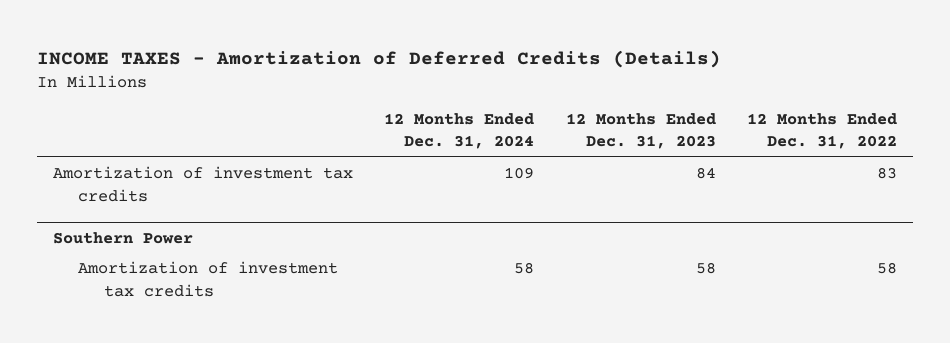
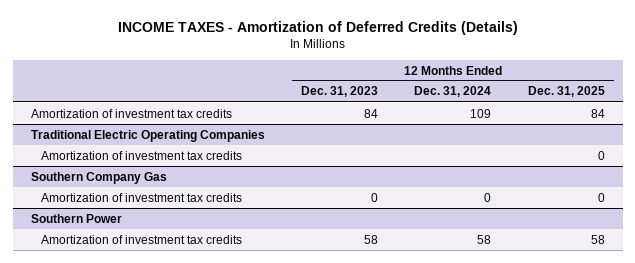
[747,113,898,150] 12 Months Ended Dec. 31, 2022 -> none
none -> [527,86,605,98] Dec. 31, 2025
none -> [30,129,265,142] Traditional Electric Operating Companies
none -> [40,150,242,160] Amortization of investment tax credits
none -> [30,171,167,184] Southern Company Gas
none -> [40,192,242,202] Amortization of investment tax credits

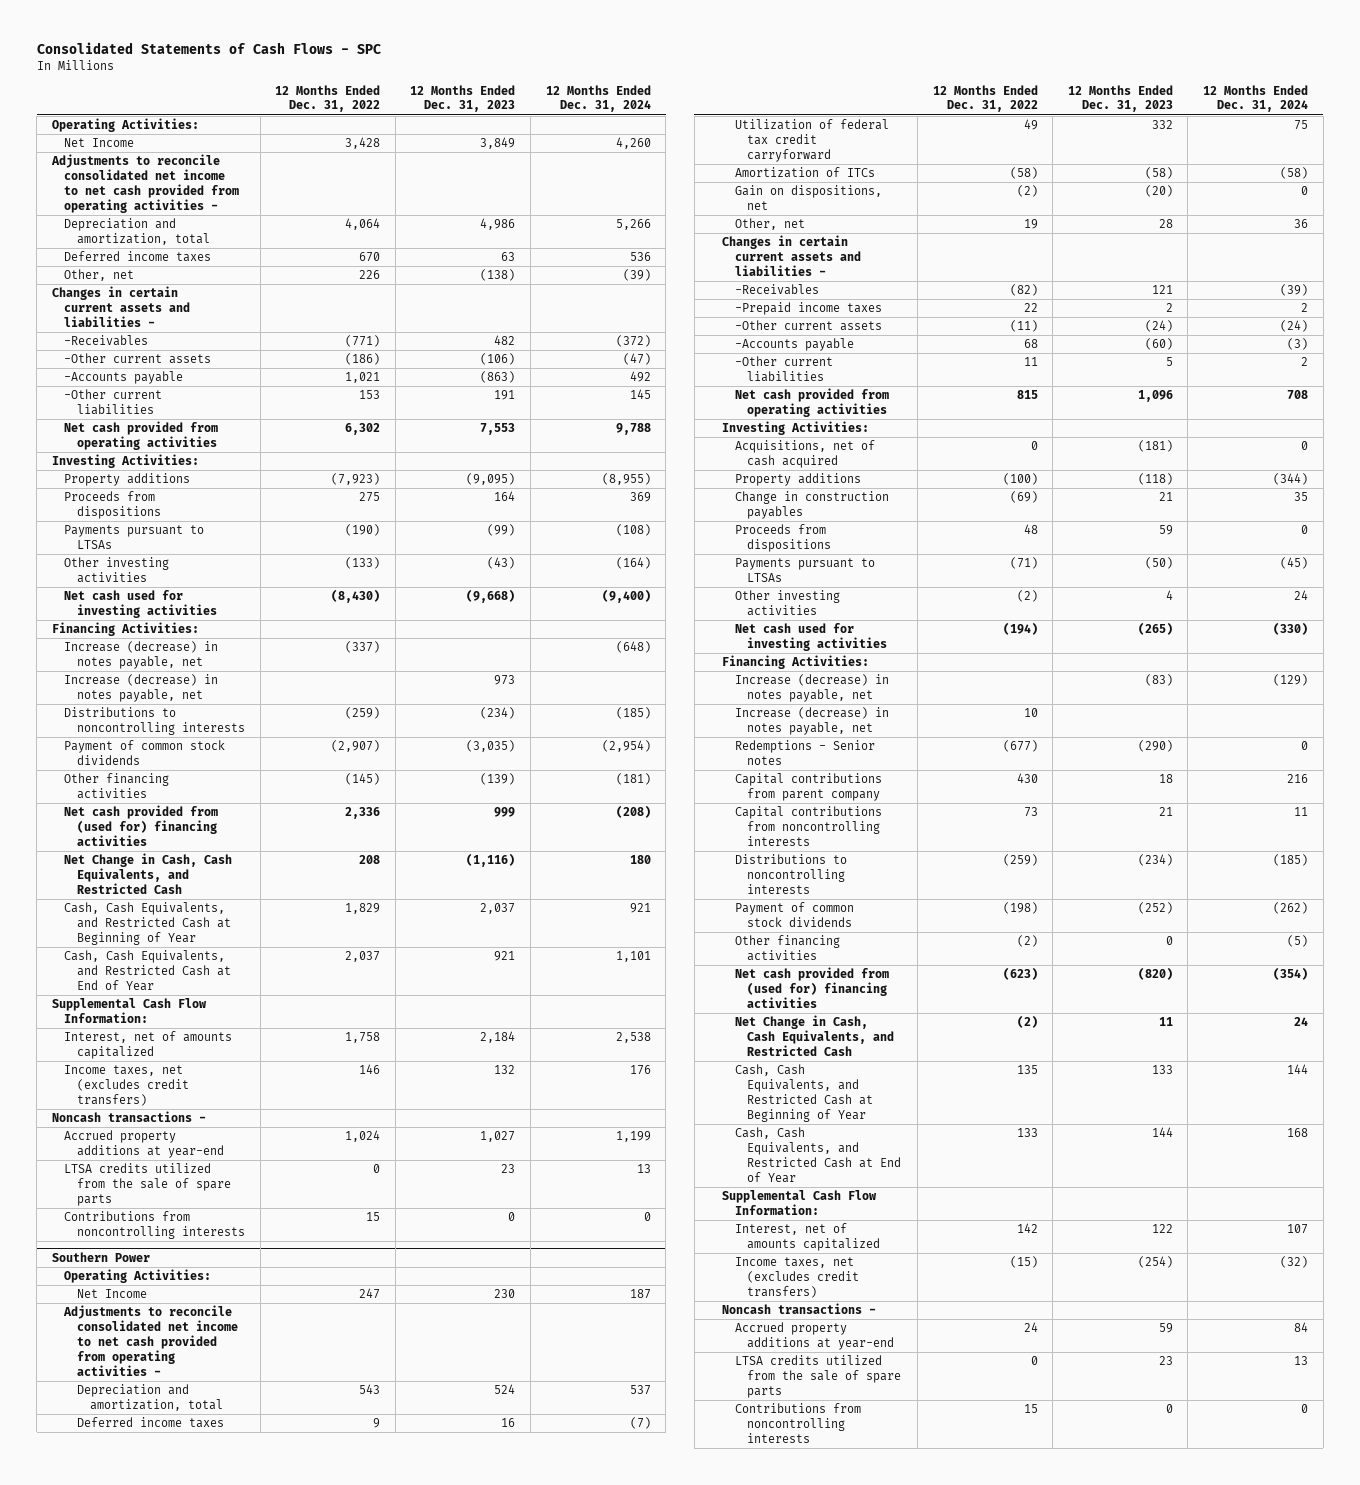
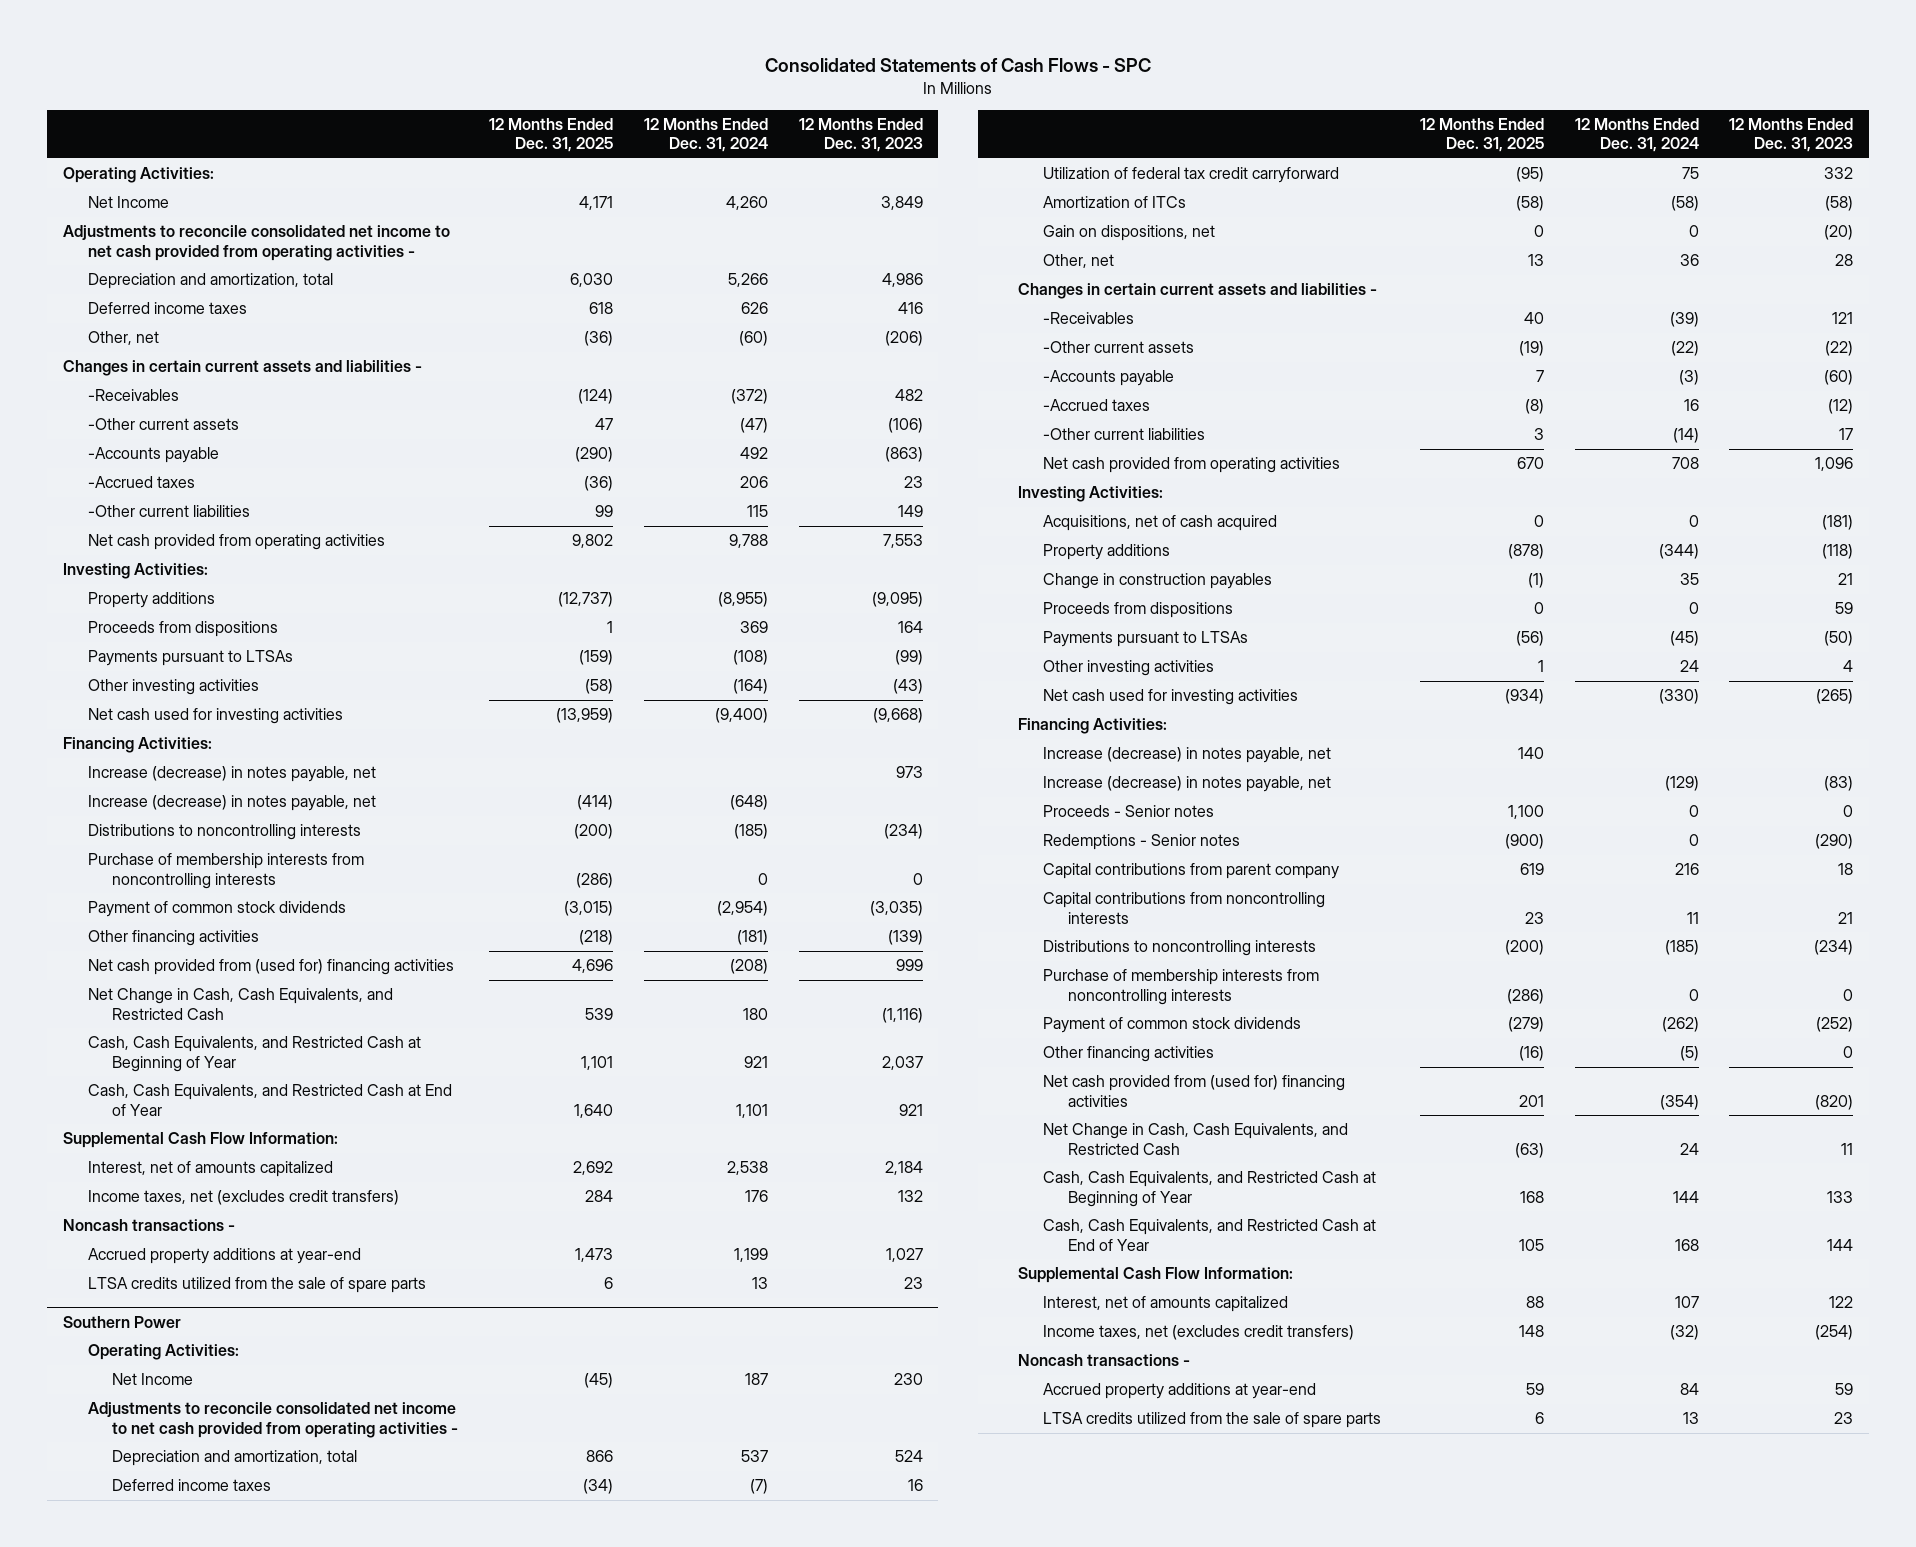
[275,84,381,113] 12 Months Ended Dec. 31, 2022 -> none
none -> [489,118,614,153] 12 Months Ended Dec. 31, 2025
[501,252,516,262] 63 -> [897,302,923,315] 416
[629,252,651,262] 536 -> [740,302,768,315] 626
[480,269,516,282] (138) -> [884,331,923,347] (206)
[622,269,651,282] (39) -> [738,331,768,347] (60)
none -> [87,476,195,489] -Accrued taxes
[494,390,516,401] 191 -> [897,505,923,518] 149
[629,389,651,400] 145 -> [746,505,768,518] 115
[64,641,219,670] Increase (decrease) in notes payable, net -> [87,795,376,812] Increase (decrease) in notes payable, net
none -> [87,853,364,889] Purchase of membership interests from noncontrolling interests
[64,1211,246,1240] Contributions from noncontrolling interests -> none
[734,302,882,316] -Prepaid income taxes -> none
[1144,320,1173,333] (24) -> [1825,341,1854,357] (22)
[1280,320,1309,333] (24) -> [1670,341,1699,357] (22)
none -> [1043,399,1151,412] -Accrued taxes
[1165,357,1173,367] 5 -> [1839,428,1854,441] 17
[1301,357,1309,367] 2 -> [1672,428,1699,444] (14)
[734,674,889,703] Increase (decrease) in notes payable, net -> [1043,776,1332,793] Increase (decrease) in notes payable, net
none -> [1043,805,1215,818] Proceeds - Senior notes
none -> [1043,969,1320,1005] Purchase of membership interests from noncontrolling interests
[734,1403,861,1443] Contributions from noncontrolling interests -> none

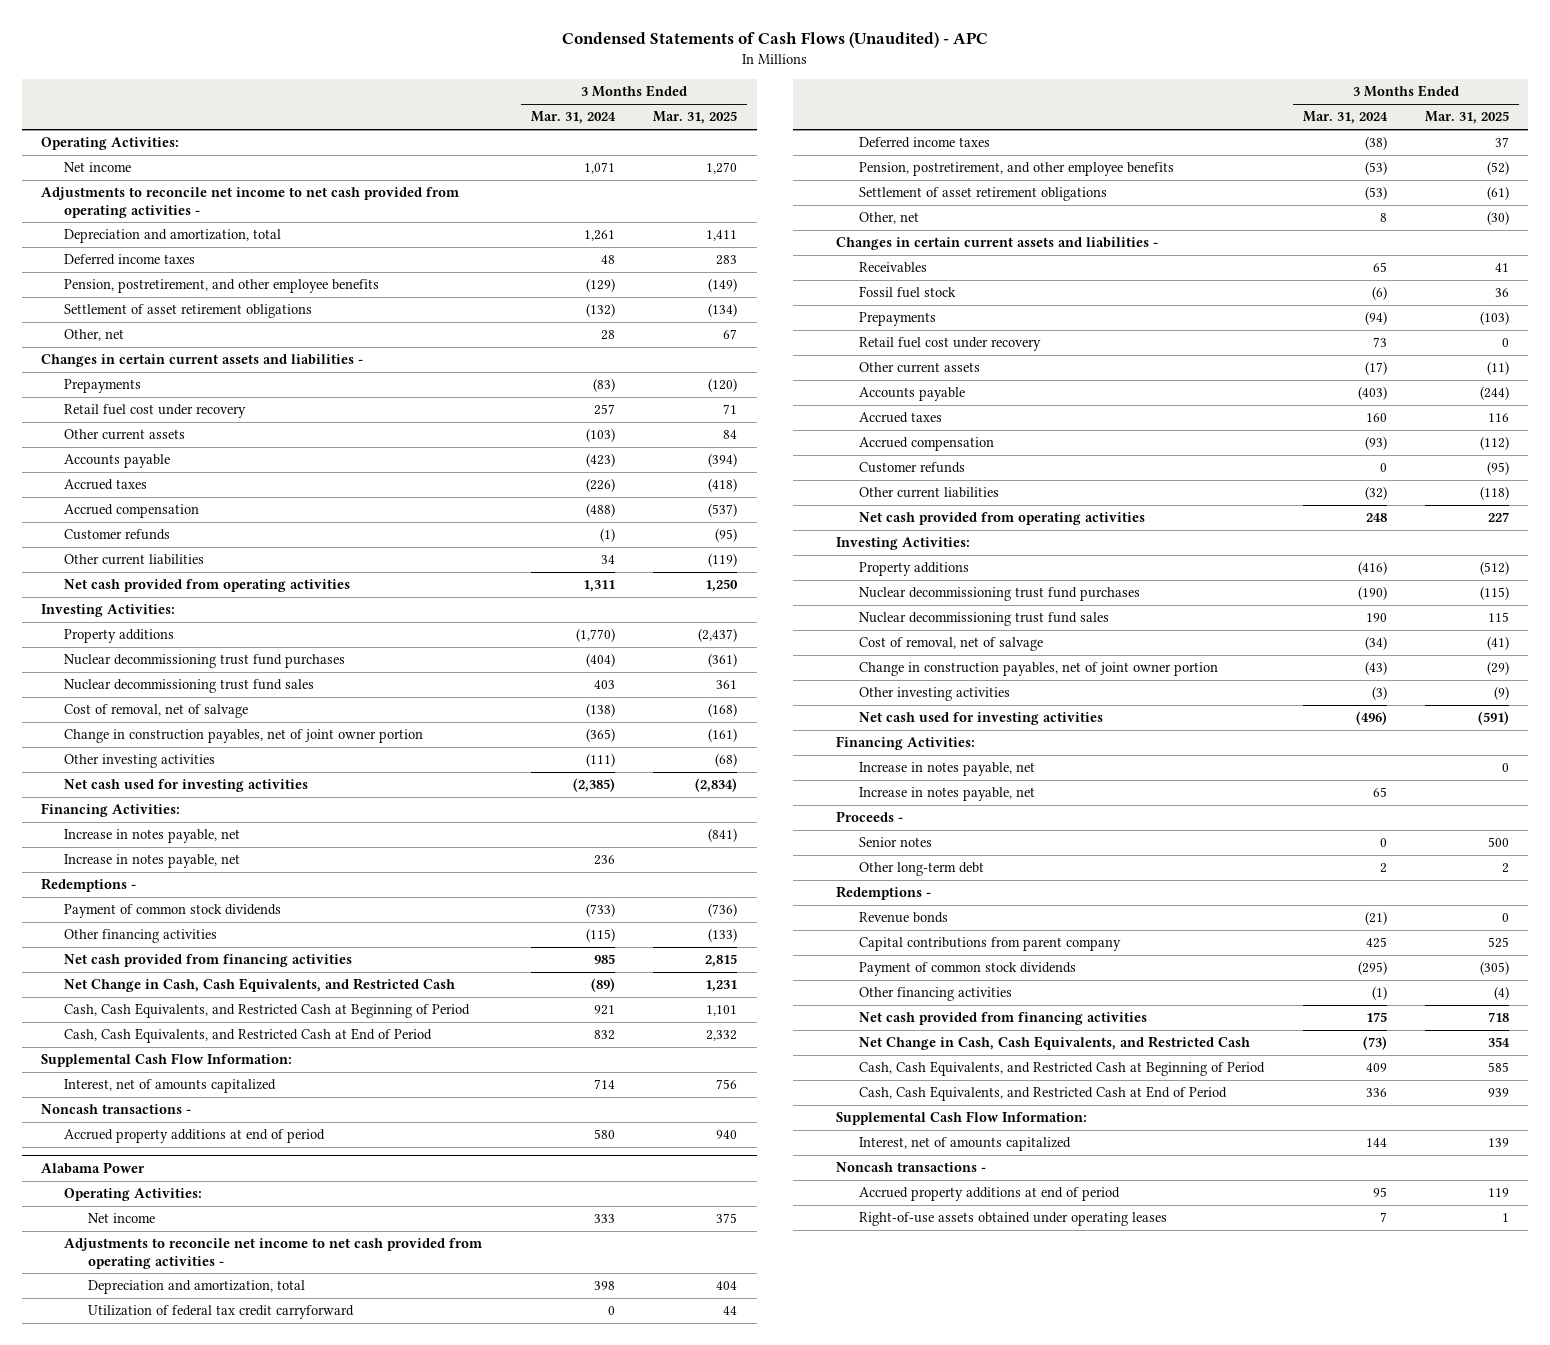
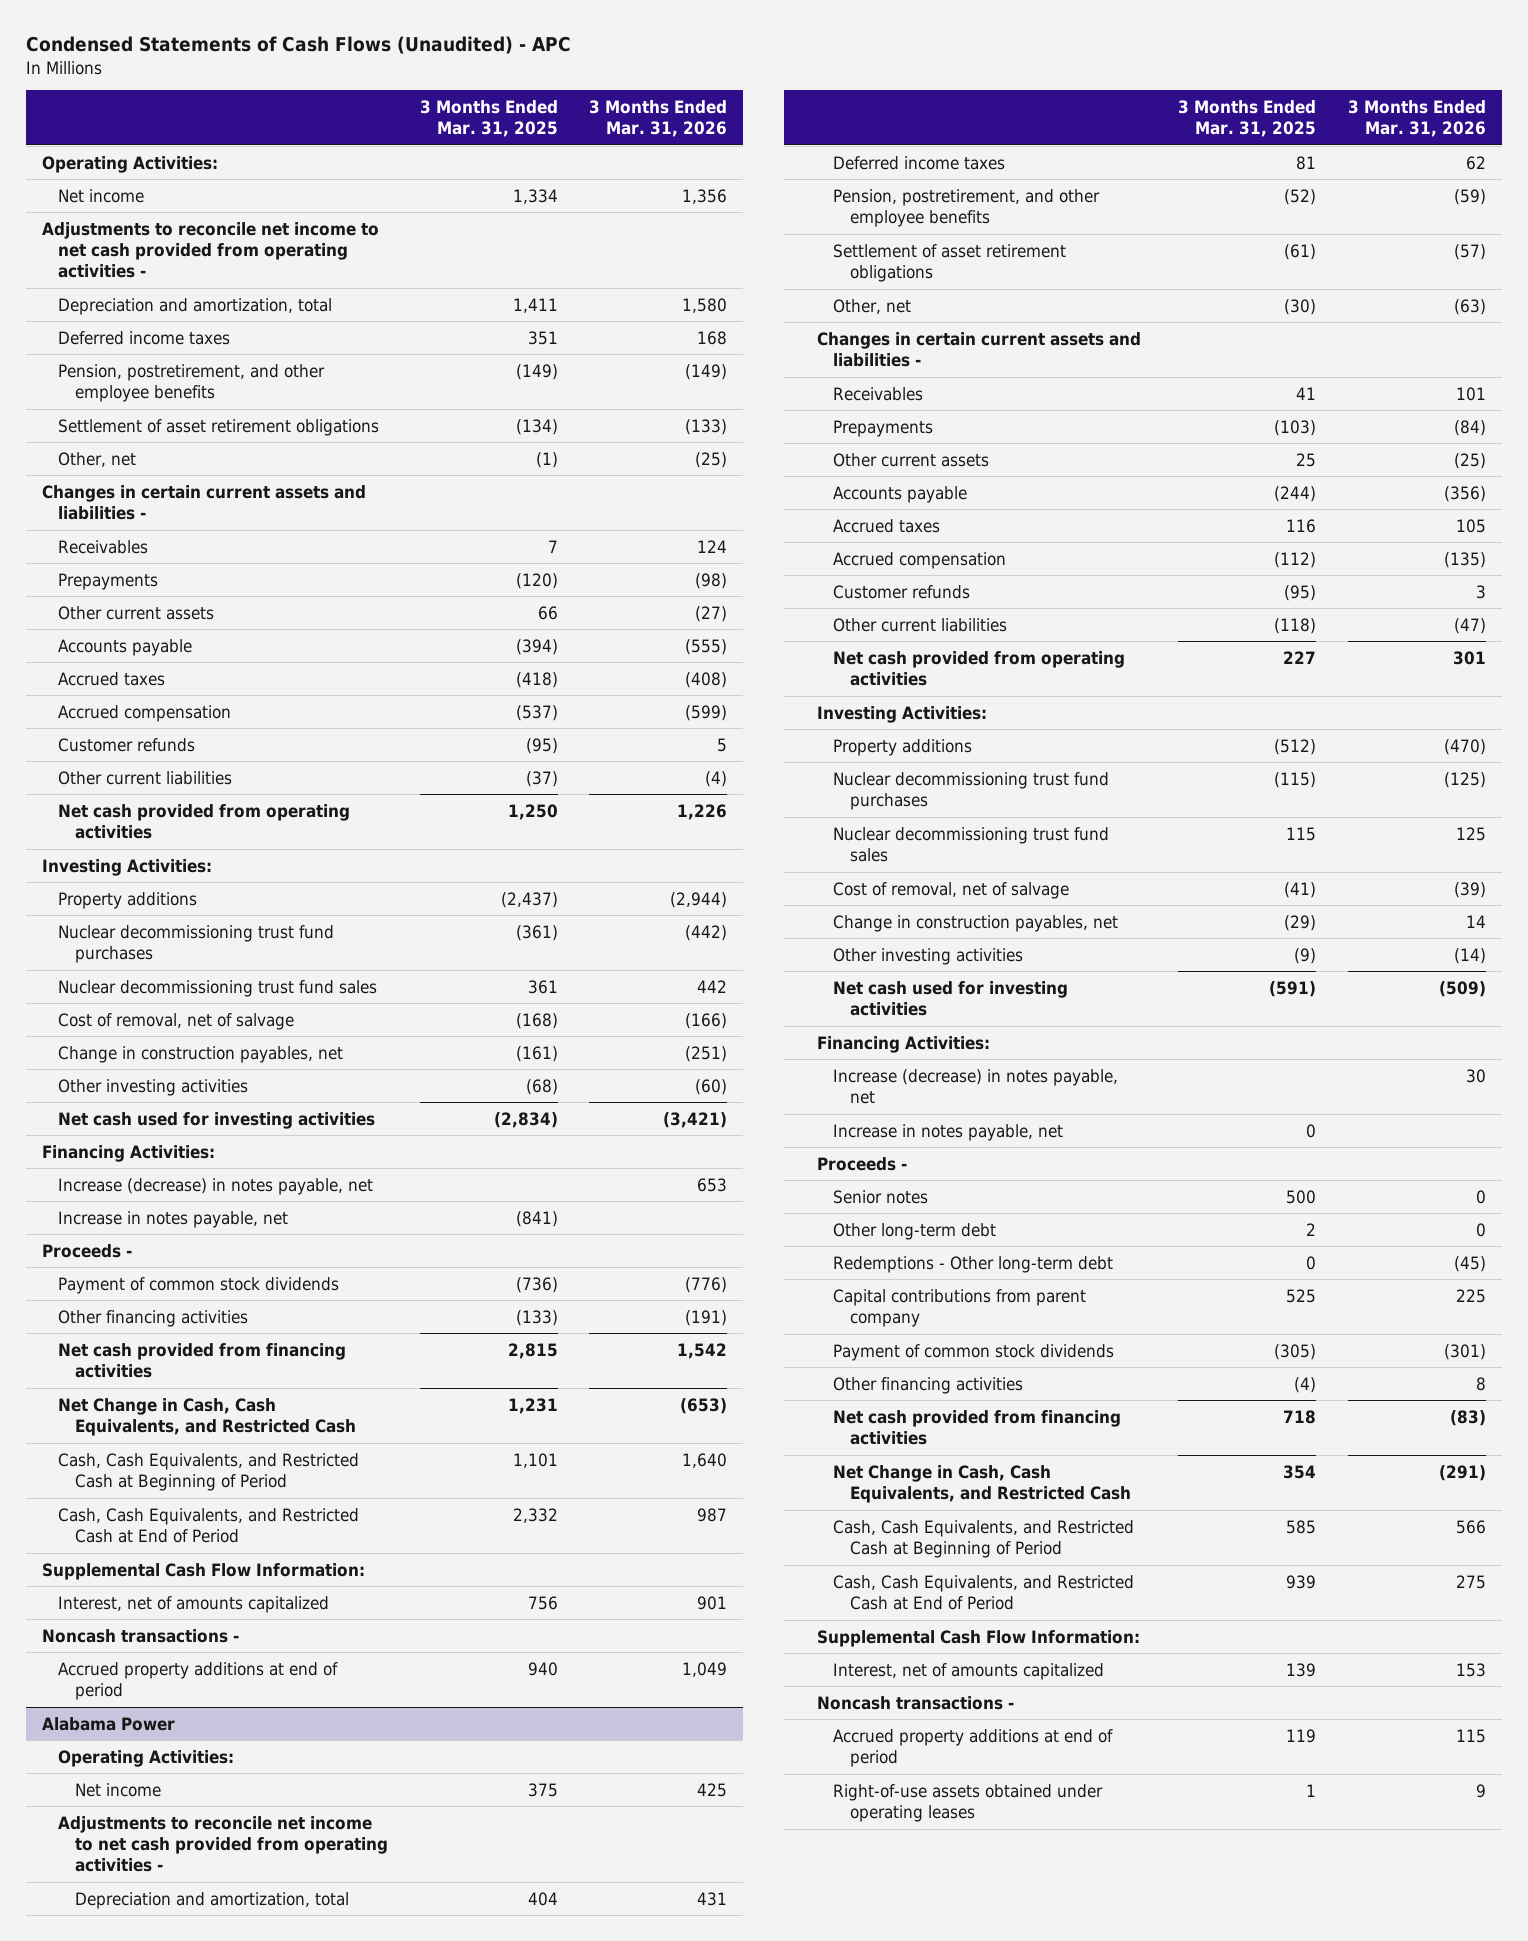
[530,111,616,125] Mar. 31, 2024 -> none
none -> [589,99,728,137] 3 Months Ended Mar. 31, 2026
[706,162,738,175] 1,270 -> [512,188,558,204] 1,334
[716,255,738,266] 283 -> [527,330,558,345] 351
[723,329,738,340] 67 -> [535,451,558,468] (1)
none -> [58,539,149,554] Receivables
[64,404,247,419] Retail fuel cost under recovery -> none
[723,430,738,440] 84 -> [537,605,558,620] 66
[708,553,738,568] (119) -> [525,770,558,787] (37)
[64,729,424,744] Change in construction payables, net of joint owner portion -> [58,1045,344,1063] Change in construction payables, net
none -> [58,1177,374,1195] Increase (decrease) in notes payable, net
[64,854,241,869] Increase in notes payable, net -> none
[40,878,136,893] Redemptions - -> none
none -> [41,1243,132,1258] Proceeds -
[87,1305,354,1320] Utilization of federal tax credit carryforward -> none
[1495,137,1510,148] 37 -> [1296,155,1317,170] 81
[859,286,957,299] Fossil fuel stock -> none
[859,337,1042,352] Retail fuel cost under recovery -> none
[1487,361,1510,376] (11) -> [1296,452,1317,467] 25
[859,662,1219,677] Change in construction payables, net of joint owner portion -> [833,914,1119,932] Change in construction payables, net
none -> [833,1068,1119,1104] Increase (decrease) in notes payable, net
[859,787,1036,802] Increase in notes payable, net -> none
[835,886,931,901] Redemptions - -> none
[859,912,949,924] Revenue bonds -> none
none -> [833,1255,1114,1273] Redemptions - Other long-term debt

